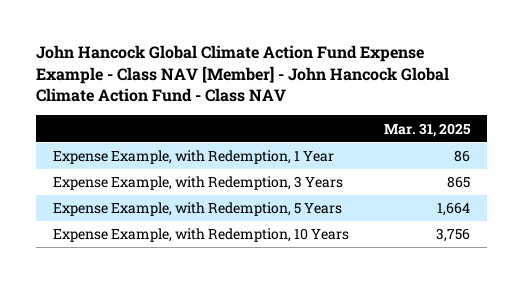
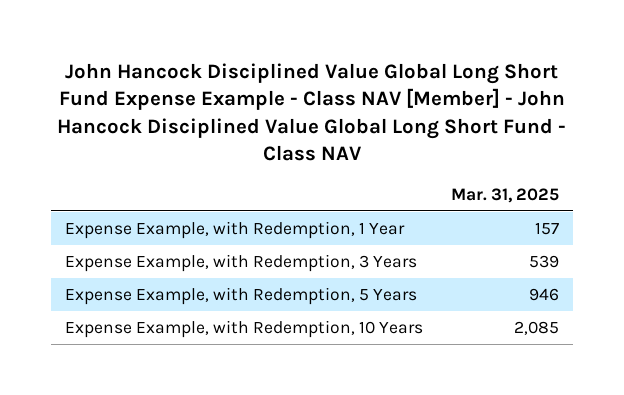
[36,44,450,103] John Hancock Global Climate Action Fund Expense Example - Class NAV [Member] - John Hancock Global Climate Action Fund - Class NAV -> [56,62,566,162] John Hancock Disciplined Value Global Long Short Fund Expense Example - Class NAV [Member] - John Hancock Disciplined Value Global Long Short Fund - Class NAV
[453,150,470,163] 86 -> [534,222,559,236] 157
[446,176,470,189] 865 -> [528,255,559,269] 539
[436,202,470,217] 1,664 -> [528,288,559,302] 946
[435,228,470,243] 3,756 -> [513,321,559,336] 2,085

